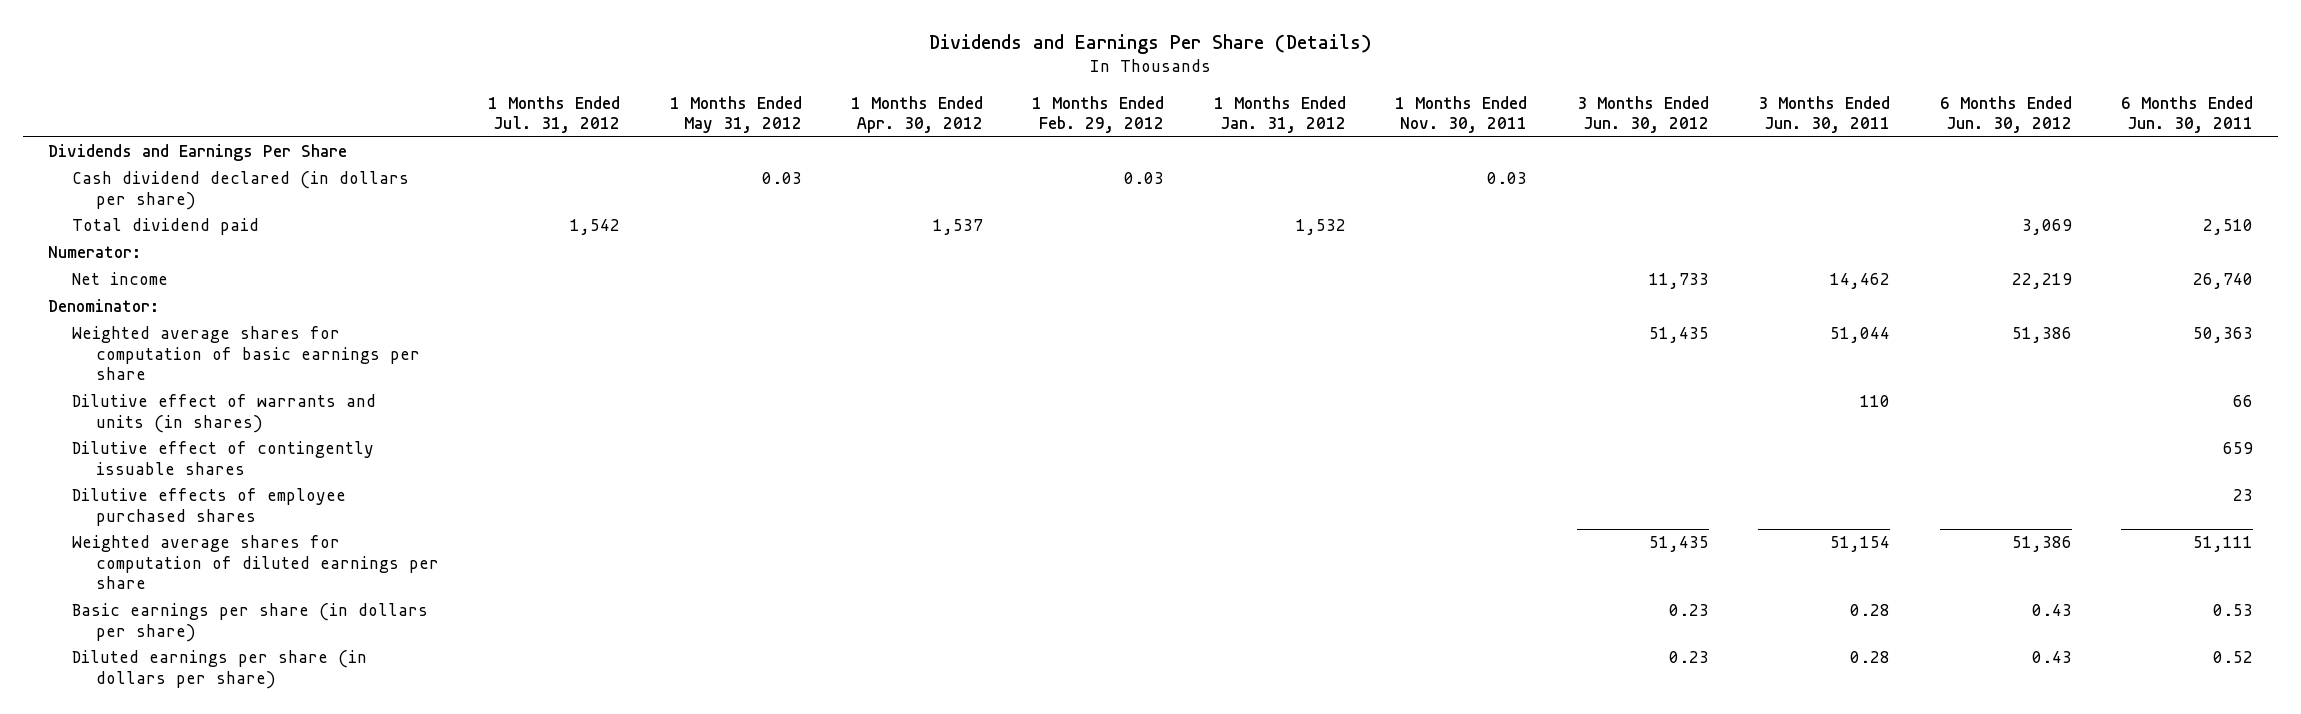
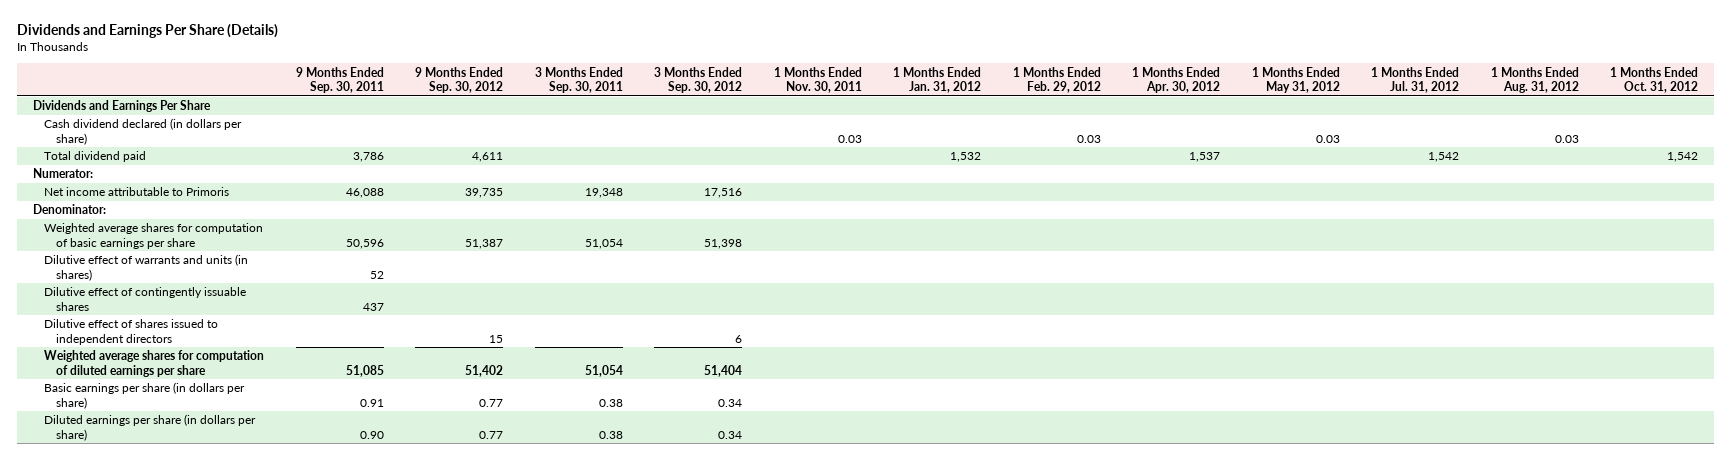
[1576,95,1709,133] 3 Months Ended Jun. 30, 2012 -> none
[1758,95,1891,133] 3 Months Ended Jun. 30, 2011 -> none
[1939,95,2072,133] 6 Months Ended Jun. 30, 2012 -> none
[2121,95,2254,133] 6 Months Ended Jun. 30, 2011 -> none
none -> [295,66,384,93] 9 Months Ended Sep. 30, 2011
none -> [415,66,504,93] 9 Months Ended Sep. 30, 2012
none -> [534,66,623,93] 3 Months Ended Sep. 30, 2011
none -> [654,66,743,93] 3 Months Ended Sep. 30, 2012
none -> [1490,66,1579,93] 1 Months Ended Aug. 31, 2012
none -> [1610,66,1699,93] 1 Months Ended Oct. 31, 2012
[71,272,168,286] Net income -> [44,187,230,197] Net income attributable to Primoris
[71,488,346,526] Dilutive effects of employee purchased shares -> none
none -> [44,319,219,345] Dilutive effect of shares issued to independent directors

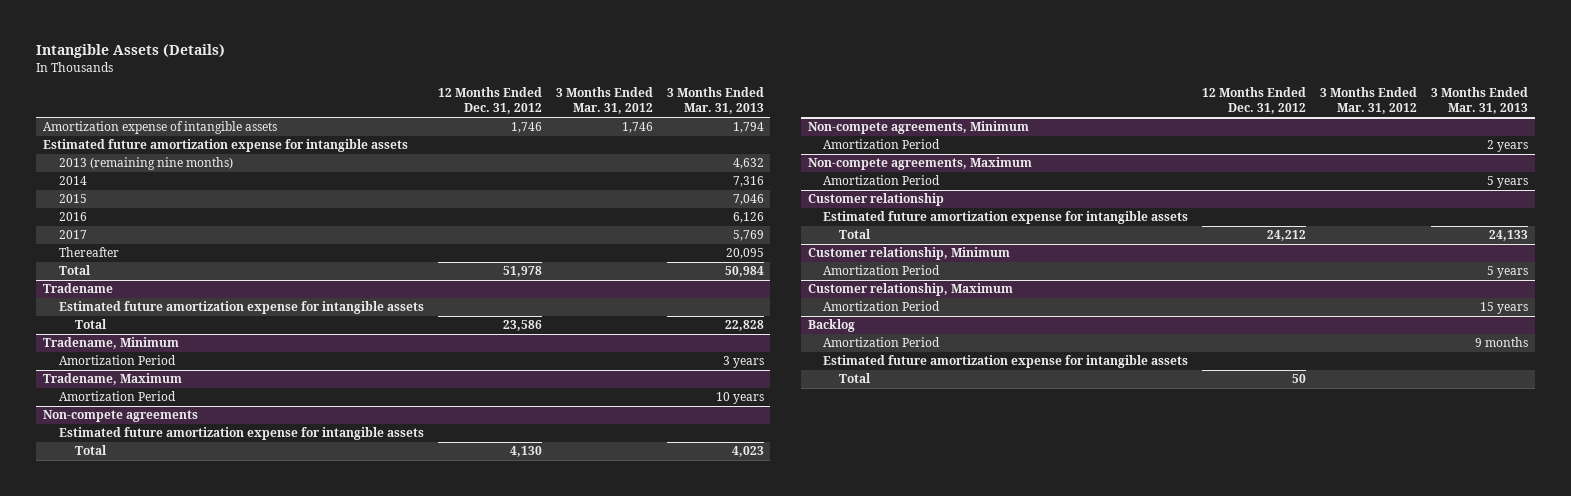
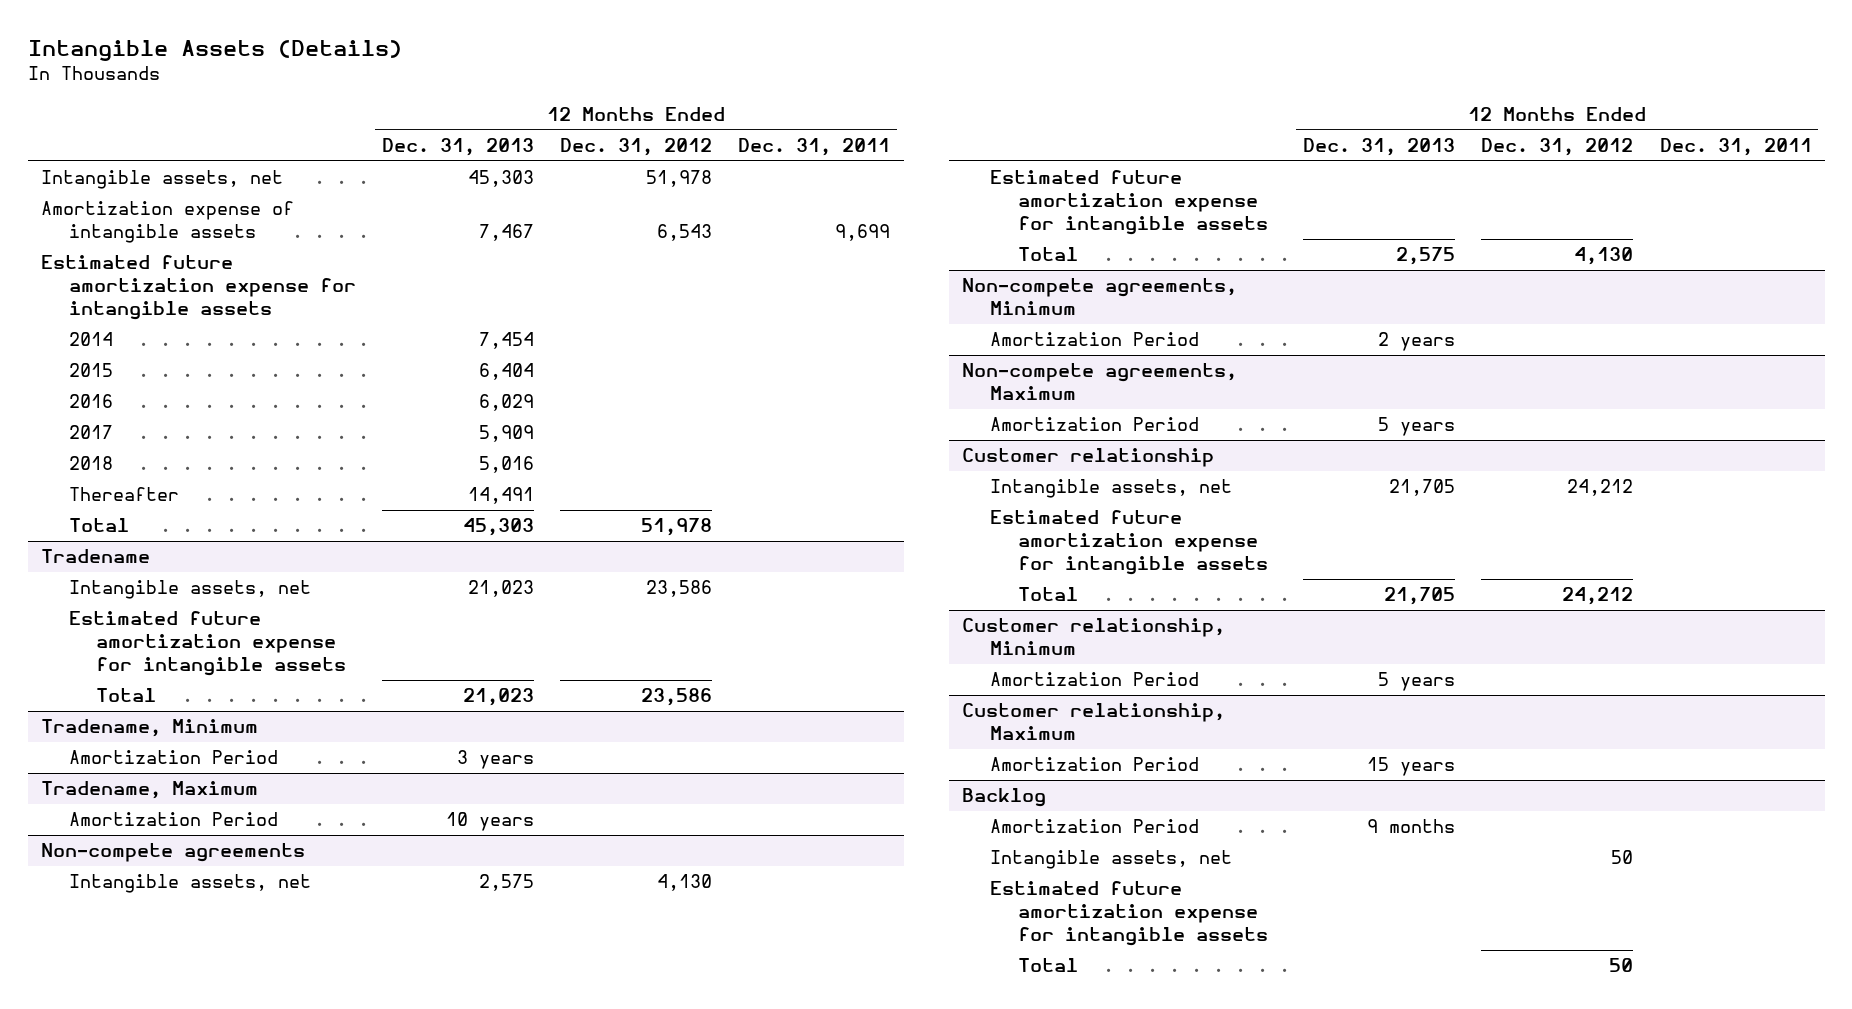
[555,87,653,115] 3 Months Ended Mar. 31, 2012 -> none
[666,87,764,115] 3 Months Ended Mar. 31, 2013 -> none
none -> [381,137,534,156] Dec. 31, 2013
none -> [738,137,891,156] Dec. 31, 2011
none -> [40,170,283,190] Intangible assets, net
[510,122,542,134] 1,746 -> [657,224,713,242] 6,543
[58,157,233,171] 2013 (remaining nine months) -> none
none -> [68,456,113,471] 2018
none -> [68,580,311,600] Intangible assets, net
none -> [68,874,311,894] Intangible assets, net
none -> [989,479,1232,499] Intangible assets, net
none -> [989,850,1232,870] Intangible assets, net

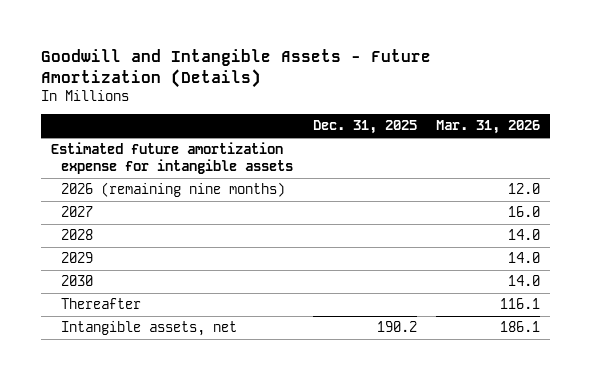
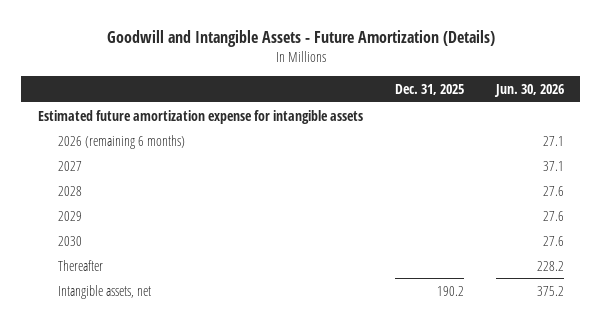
[436,120,541,135] Mar. 31, 2026 -> none
none -> [494,83,565,97] Jun. 30, 2026
[60,182,285,198] 2026 (remaining nine months) -> [57,134,185,149] 2026 (remaining 6 months)

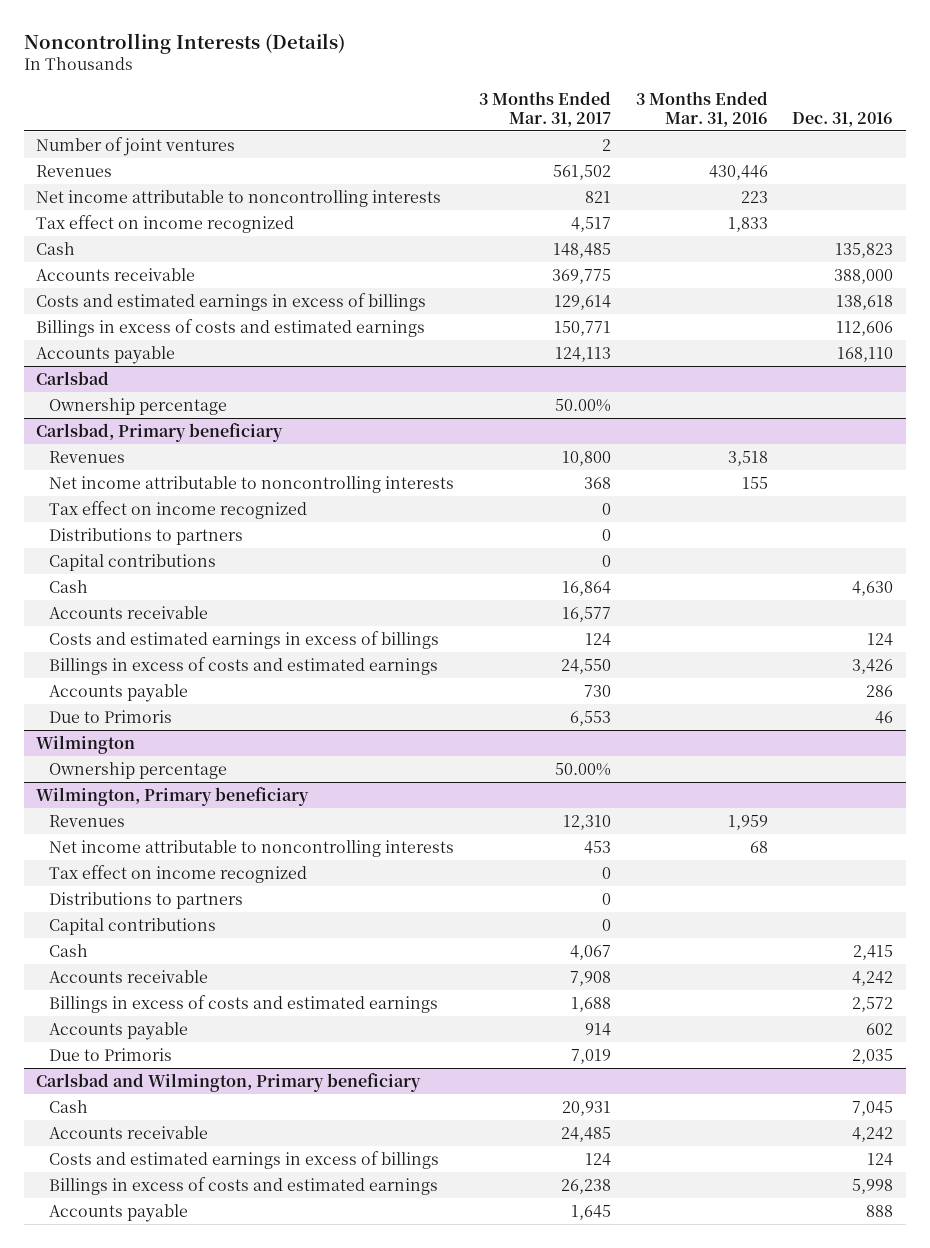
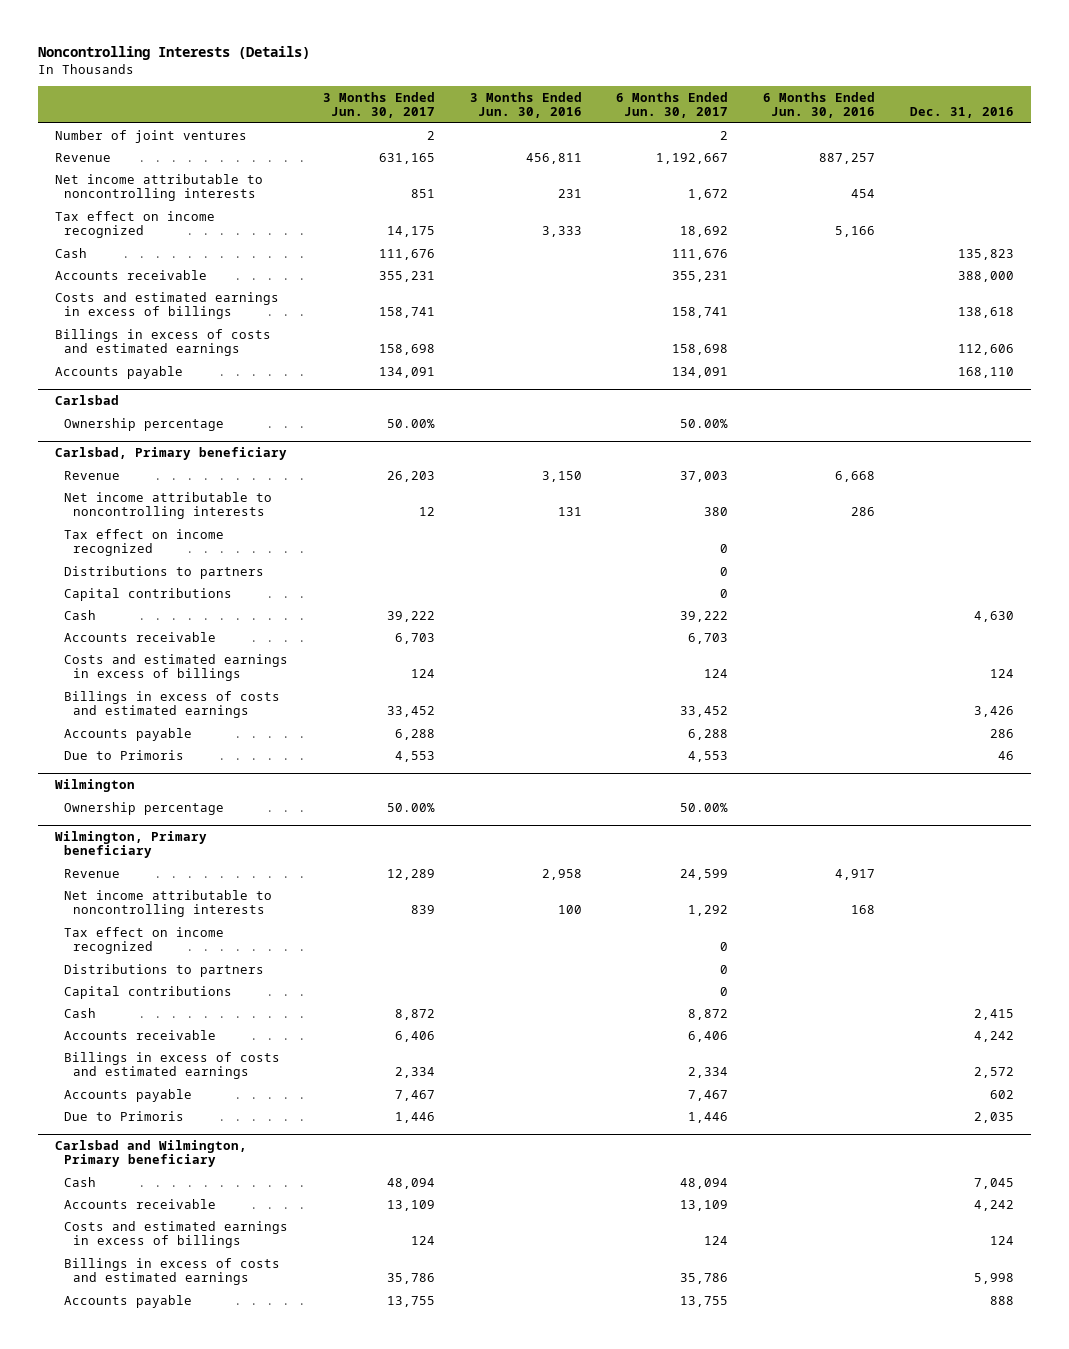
[478,90,611,127] 3 Months Ended Mar. 31, 2017 -> none
[635,90,768,127] 3 Months Ended Mar. 31, 2016 -> none
none -> [322,91,435,119] 3 Months Ended Jun. 30, 2017
none -> [469,91,582,119] 3 Months Ended Jun. 30, 2016
none -> [616,91,729,119] 6 Months Ended Jun. 30, 2017
none -> [762,91,875,119] 6 Months Ended Jun. 30, 2016
[36,164,113,177] Revenues -> [55,152,112,162] Revenue
[48,450,125,463] Revenues -> [64,470,121,480] Revenue
[48,814,125,827] Revenues -> [64,868,121,878] Revenue

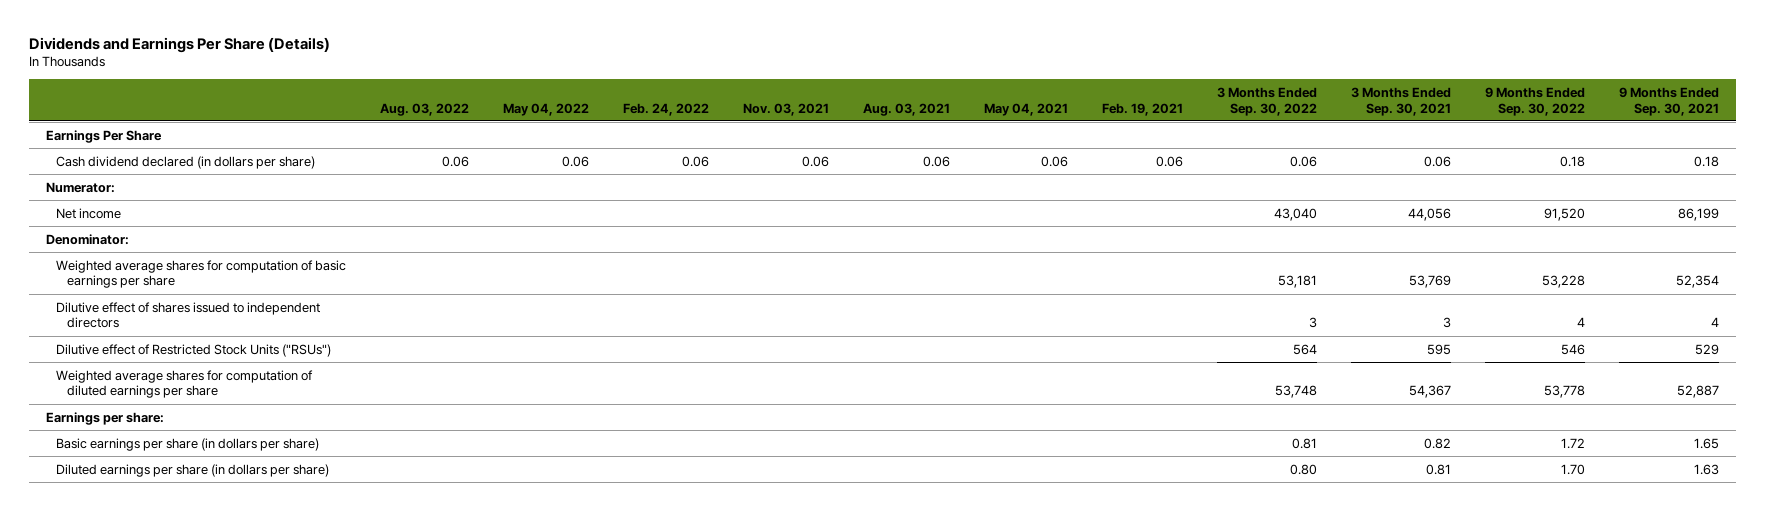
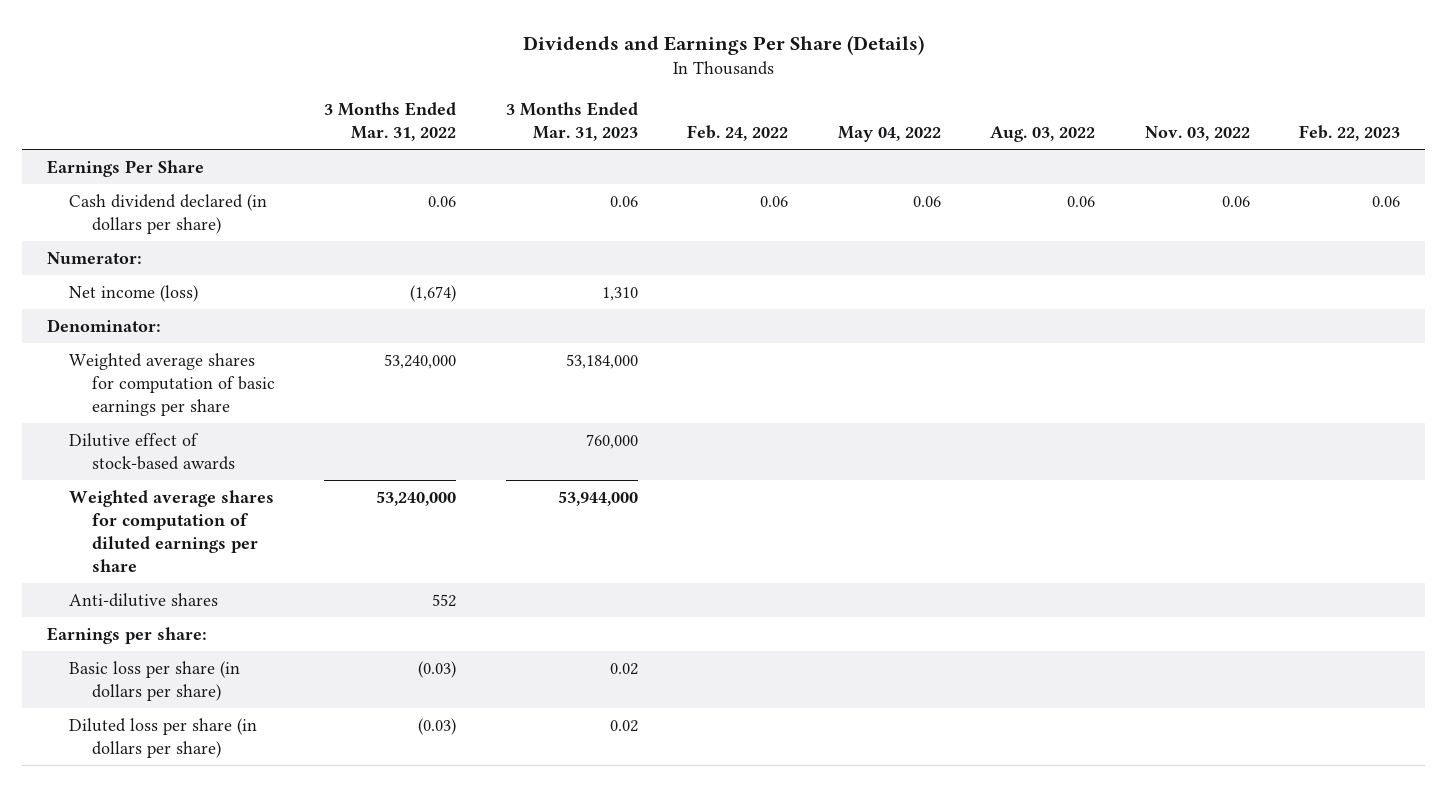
[743,102,830,116] Nov. 03, 2021 -> none
[863,102,951,116] Aug. 03, 2021 -> none
[984,102,1069,116] May 04, 2021 -> none
[1102,102,1184,116] Feb. 19, 2021 -> none
[1217,86,1318,116] 3 Months Ended Sep. 30, 2022 -> none
[1351,86,1452,116] 3 Months Ended Sep. 30, 2021 -> none
[1485,86,1586,116] 9 Months Ended Sep. 30, 2022 -> none
[1619,86,1720,116] 9 Months Ended Sep. 30, 2021 -> none
none -> [324,101,457,141] 3 Months Ended Mar. 31, 2022
none -> [505,101,638,141] 3 Months Ended Mar. 31, 2023
none -> [1144,125,1250,141] Nov. 03, 2022
none -> [1298,124,1400,141] Feb. 22, 2023
[56,207,122,219] Net income -> [69,284,199,302] Net income (loss)
[56,301,321,329] Dilutive effect of shares issued to independent directors -> none
[56,343,332,357] Dilutive effect of Restricted Stock Units ("RSUs") -> [69,432,235,470] Dilutive effect of stock-based awards
none -> [69,592,219,607] Anti-dilutive shares
[56,437,320,451] Basic earnings per share (in dollars per share) -> [69,660,241,701] Basic loss per share (in dollars per share)
[56,463,330,477] Diluted earnings per share (in dollars per share) -> [69,717,258,758] Diluted loss per share (in dollars per share)

